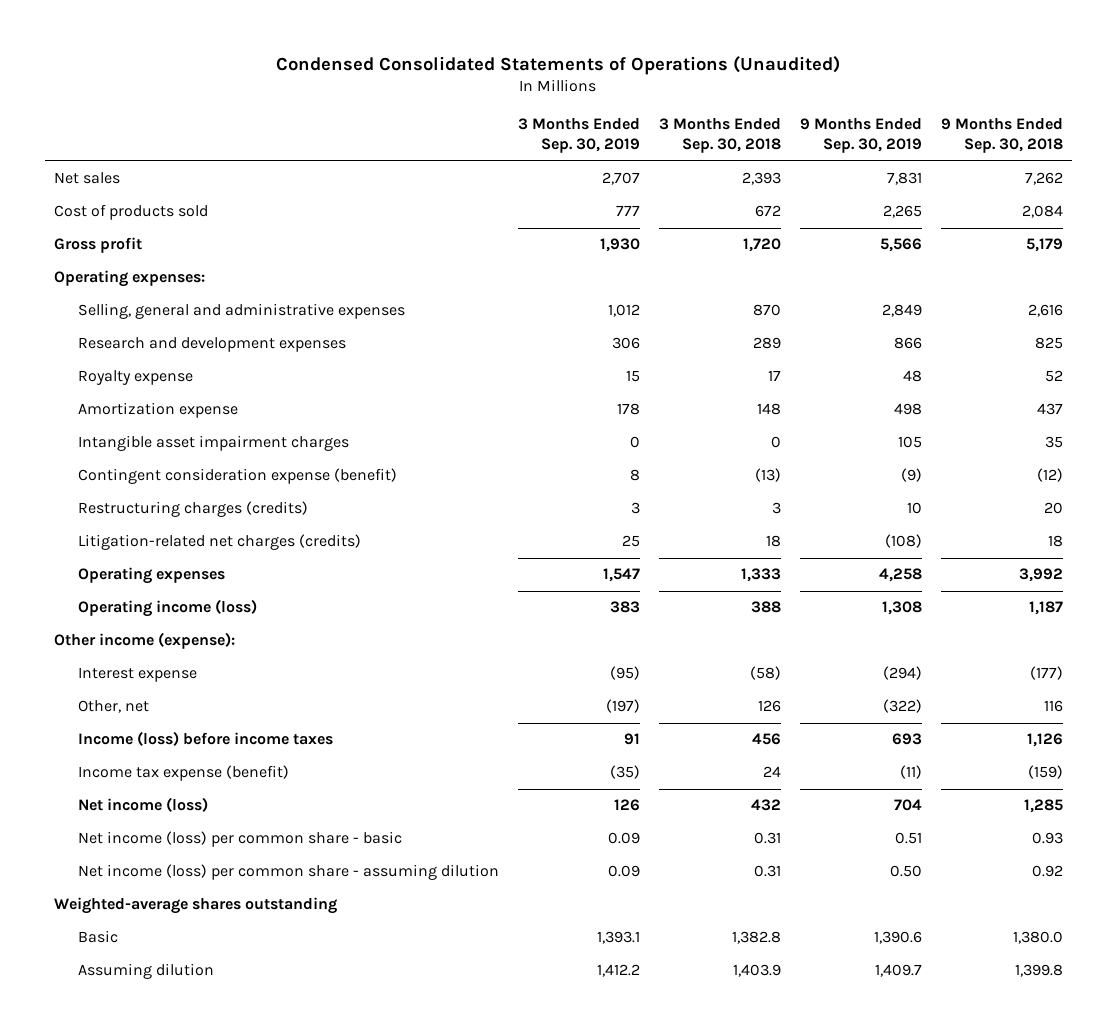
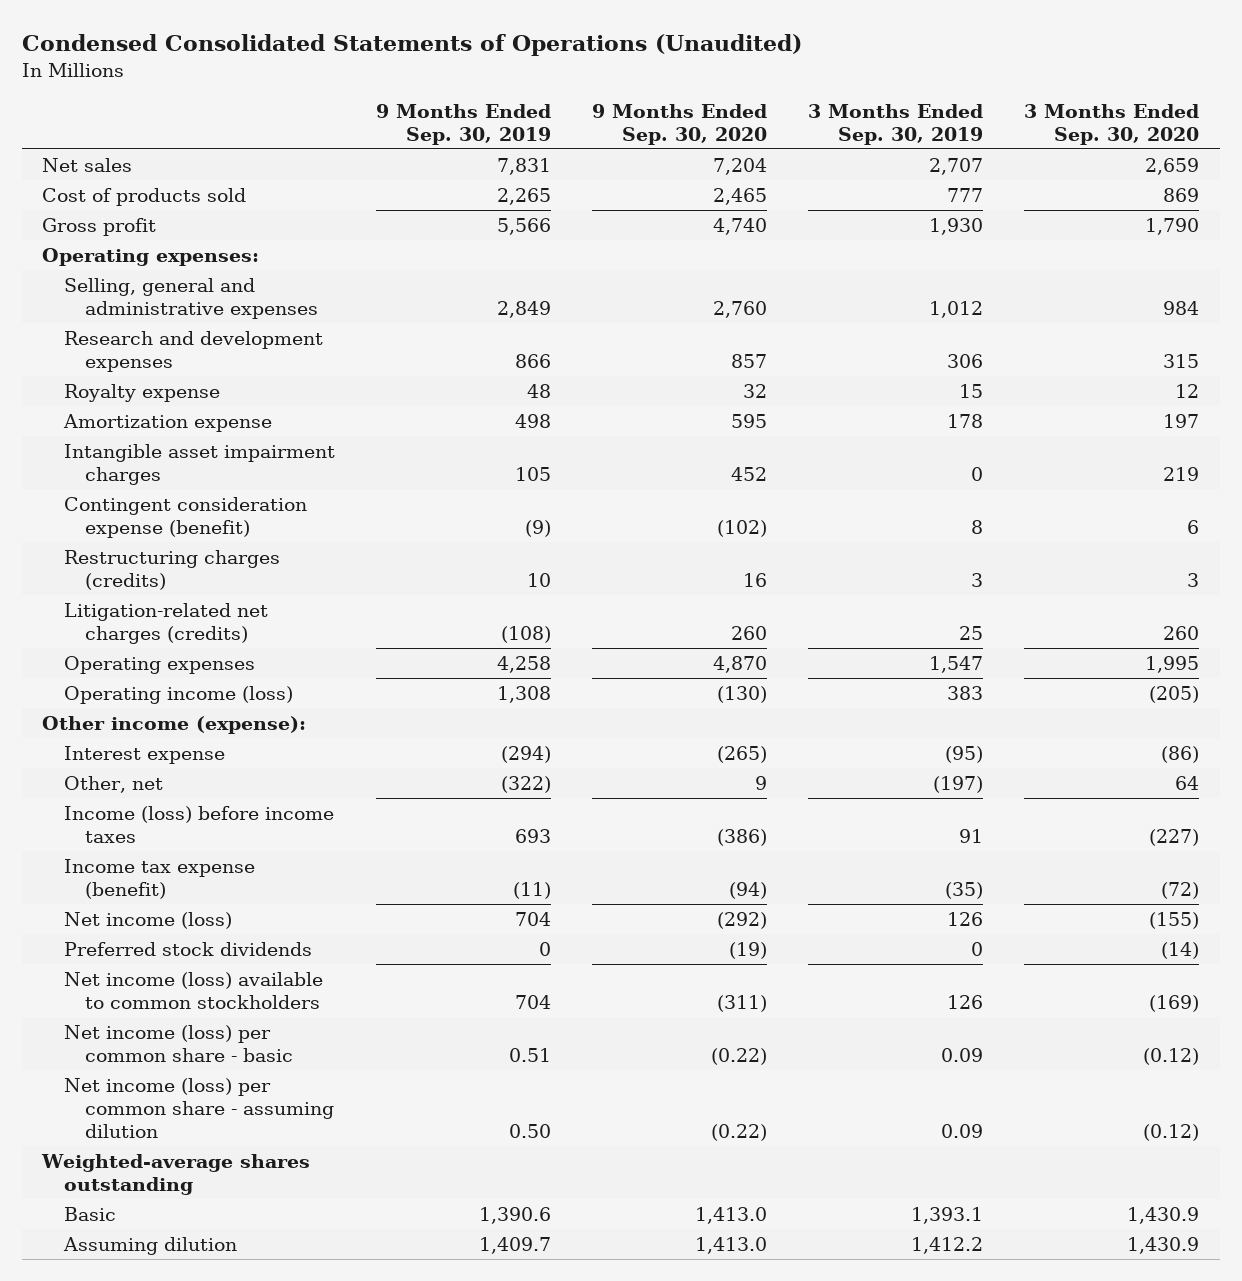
[659,117,782,154] 3 Months Ended Sep. 30, 2018 -> none
[940,117,1063,154] 9 Months Ended Sep. 30, 2018 -> none
none -> [592,104,768,146] 9 Months Ended Sep. 30, 2020
none -> [1024,104,1200,146] 3 Months Ended Sep. 30, 2020
none -> [63,941,312,956] Preferred stock dividends
none -> [63,971,323,1009] Net income (loss) available to common stockholders

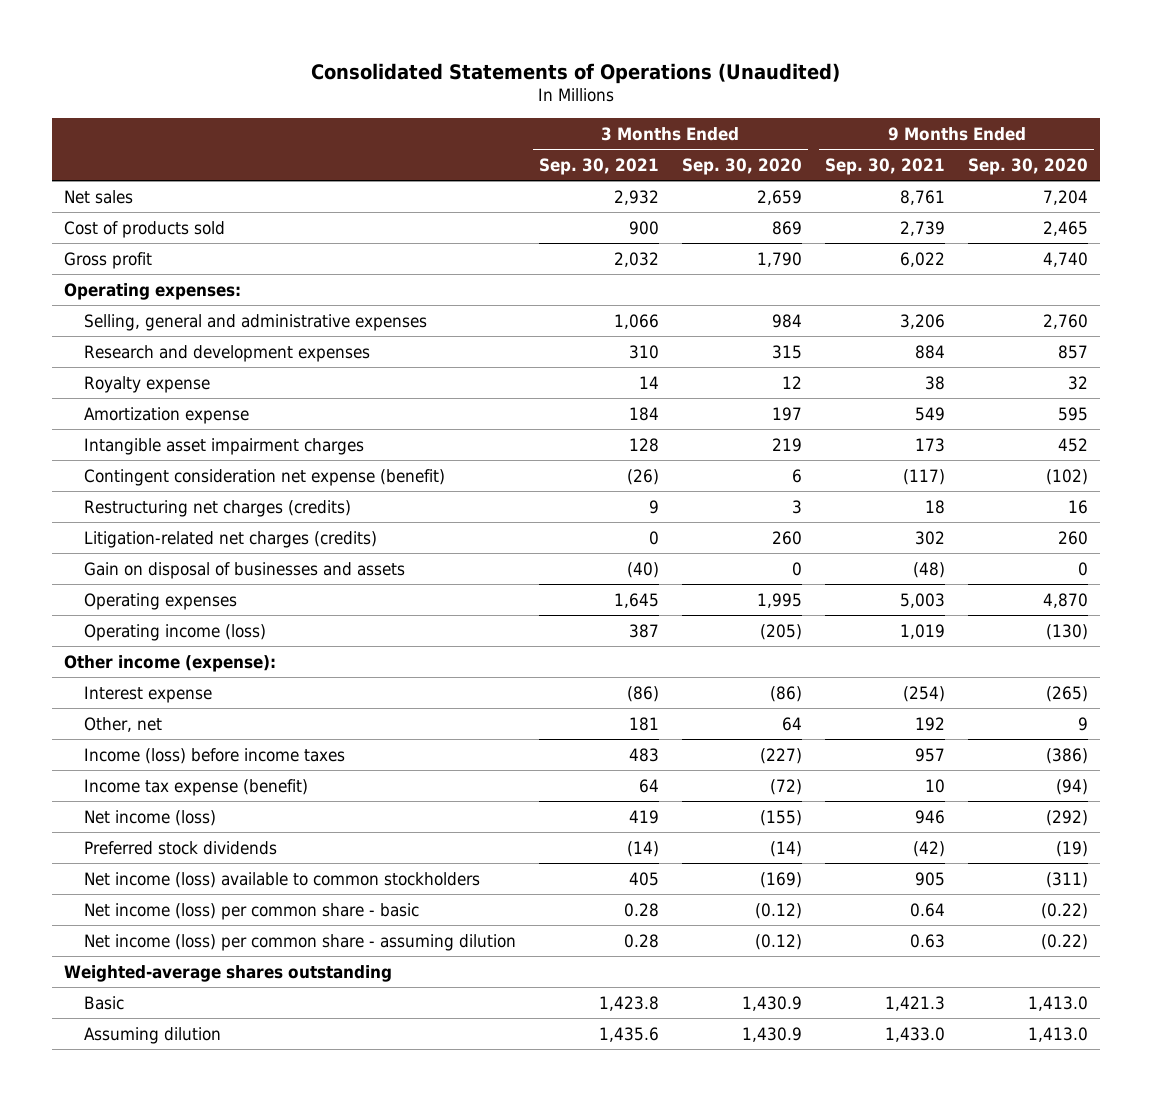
[21,34,802,57] Condensed Consolidated Statements of Operations (Unaudited) -> [311,62,841,84] Consolidated Statements of Operations (Unaudited)
[375,104,551,146] 9 Months Ended Sep. 30, 2019 -> none
[808,104,984,146] 3 Months Ended Sep. 30, 2019 -> none
none -> [538,157,659,175] Sep. 30, 2021
none -> [825,157,946,175] Sep. 30, 2021
[63,496,307,538] Contingent consideration expense (benefit) -> [83,468,445,486] Contingent consideration net expense (benefit)
[63,549,280,590] Restructuring charges (credits) -> [83,499,351,517] Restructuring net charges (credits)
none -> [83,561,405,579] Gain on disposal of businesses and assets

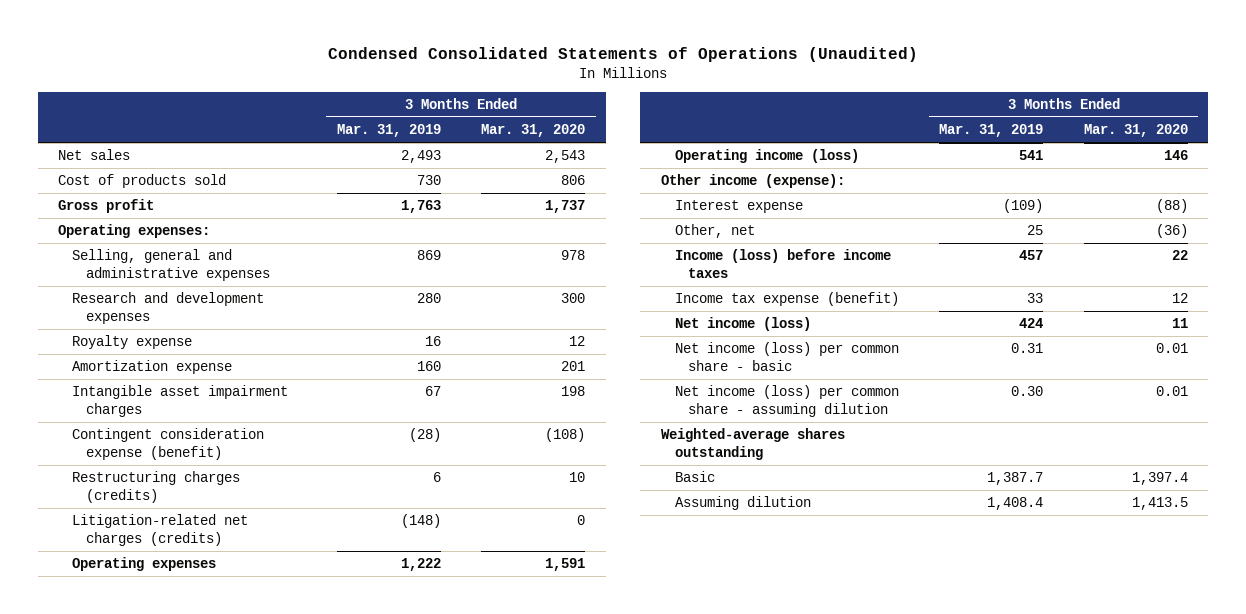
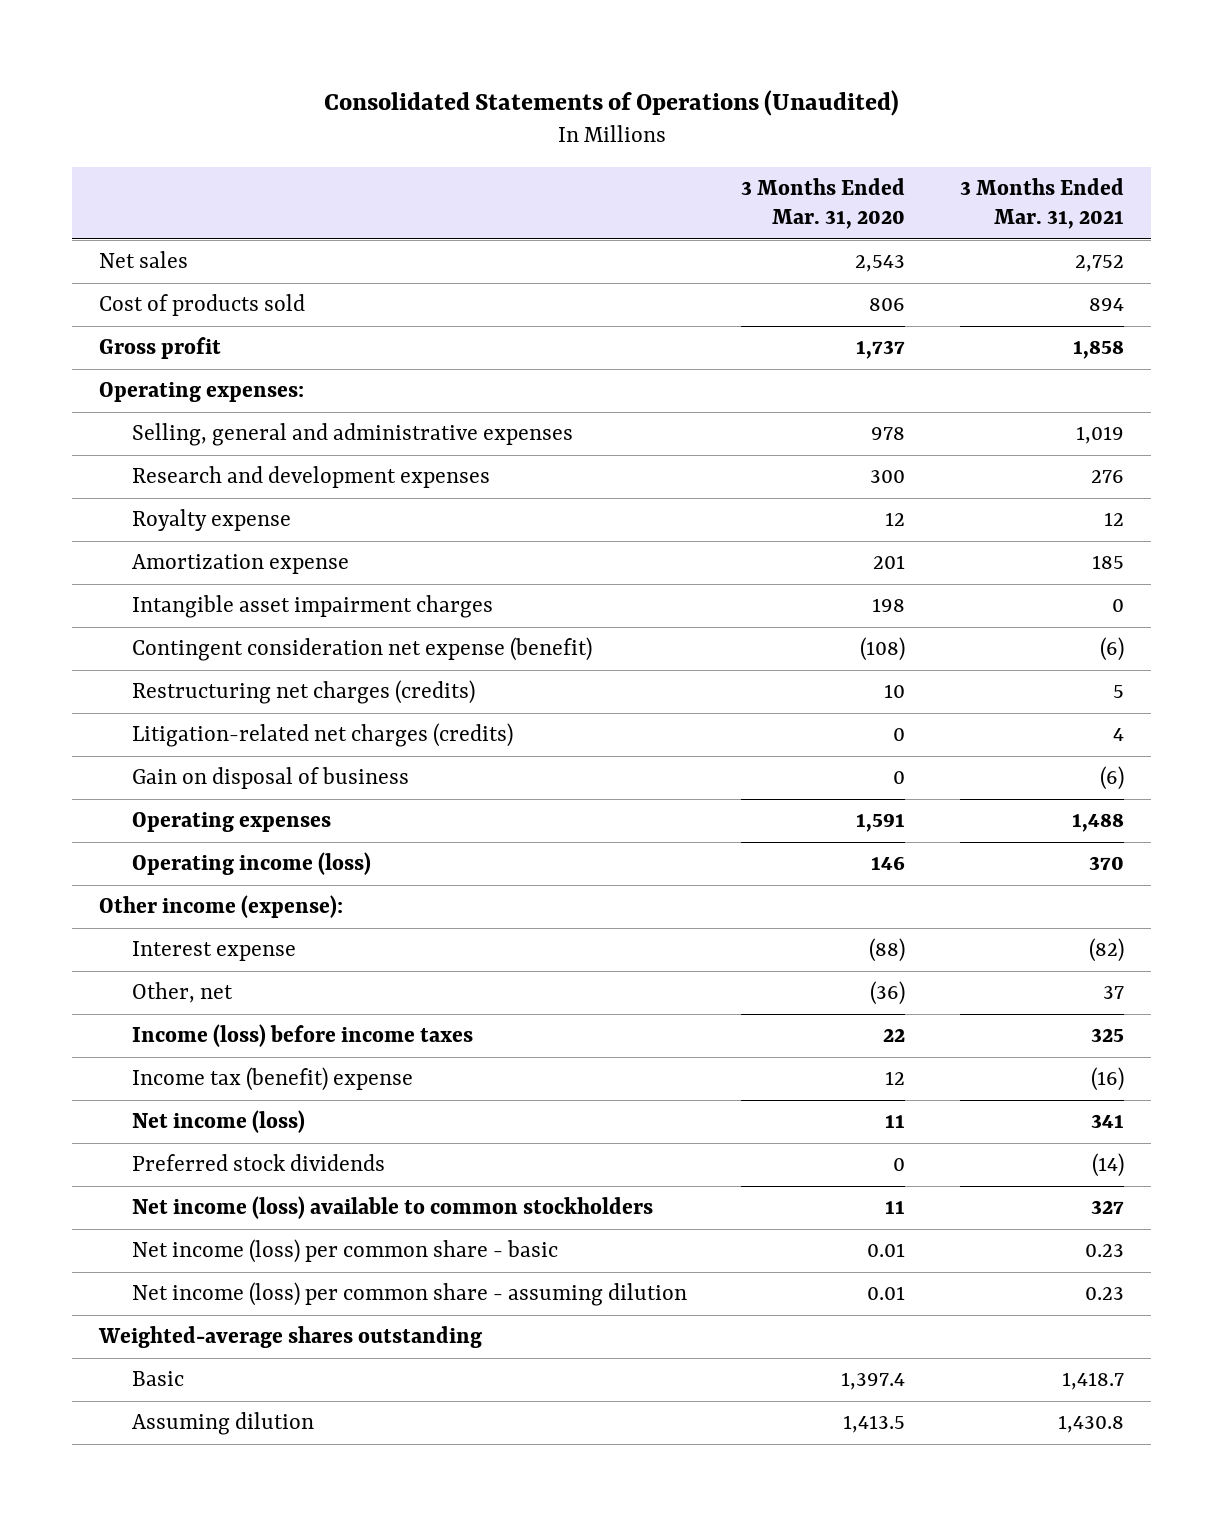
[327,47,918,63] Condensed Consolidated Statements of Operations (Unaudited) -> [323,89,899,116] Consolidated Statements of Operations (Unaudited)
[336,124,441,138] Mar. 31, 2019 -> none
none -> [959,177,1124,230] 3 Months Ended Mar. 31, 2021
[71,428,264,460] Contingent consideration expense (benefit) -> [131,637,592,662] Contingent consideration net expense (benefit)
[71,471,240,503] Restructuring charges (credits) -> [131,680,475,705] Restructuring net charges (credits)
none -> [131,767,409,790] Gain on disposal of business
[674,292,899,307] Income tax expense (benefit) -> [131,1067,413,1092] Income tax (benefit) expense
none -> [131,1154,385,1172] Preferred stock dividends
none -> [131,1196,653,1220] Net income (loss) available to common stockholders

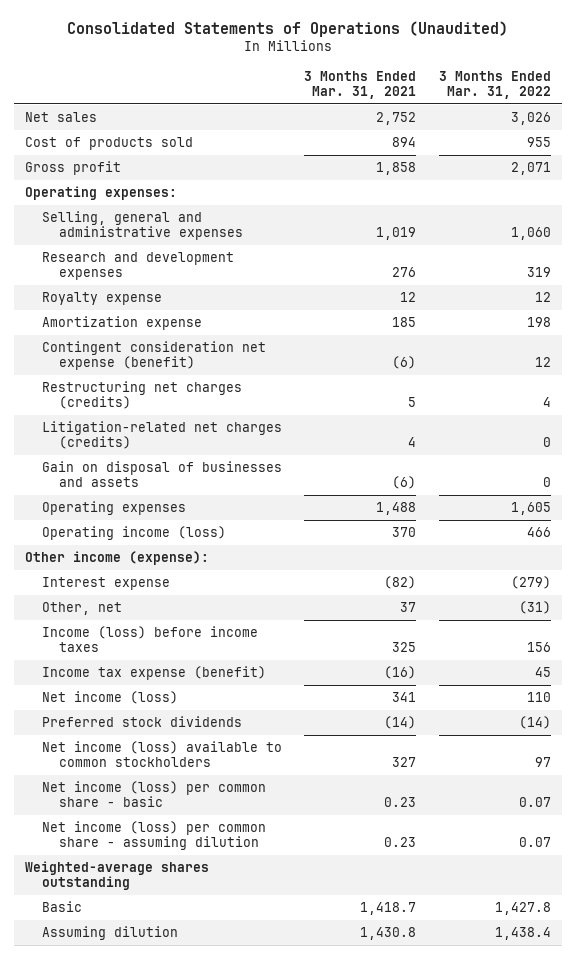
[741,177,906,230] 3 Months Ended Mar. 31, 2020 -> none
none -> [438,71,551,100] 3 Months Ended Mar. 31, 2022
[131,595,493,619] Intangible asset impairment charges -> none
[131,767,409,790] Gain on disposal of business -> [42,461,283,487] Gain on disposal of businesses and assets
[131,1067,413,1092] Income tax (benefit) expense -> [42,666,267,681] Income tax expense (benefit)

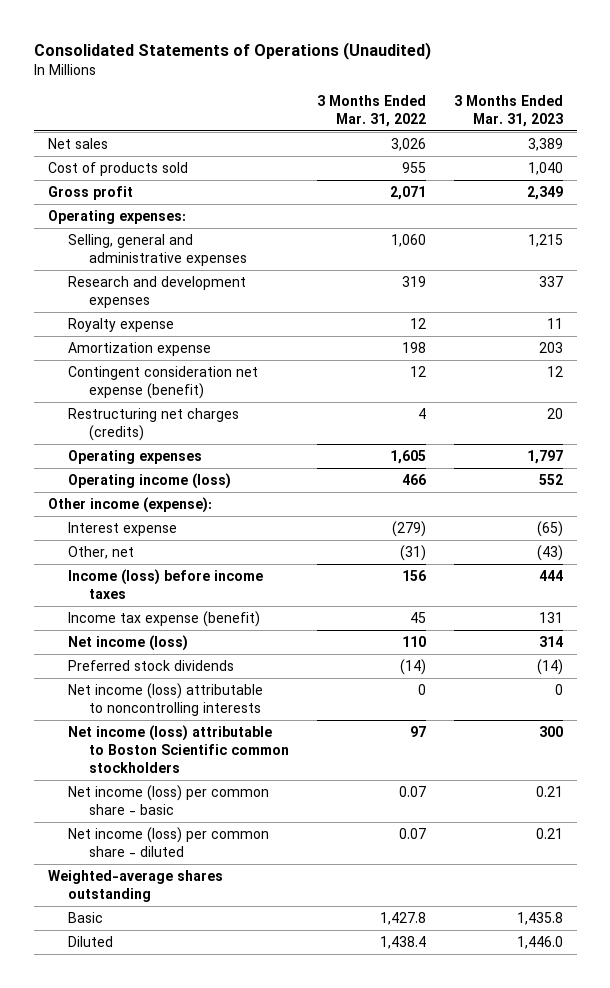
[304,71,417,100] 3 Months Ended Mar. 31, 2021 -> none
none -> [453,94,563,127] 3 Months Ended Mar. 31, 2023
[42,421,283,449] Litigation-related net charges (credits) -> none
[42,461,283,487] Gain on disposal of businesses and assets -> none
none -> [68,683,264,716] Net income (loss) attributable to noncontrolling interests
[42,741,283,767] Net income (loss) available to common stockholders -> [68,725,289,773] Net income (loss) attributable to Boston Scientific common stockholders
[42,821,267,850] Net income (loss) per common share - assuming dilution -> [68,827,270,857] Net income (loss) per common share - diluted
[42,926,179,941] Assuming dilution -> [68,936,114,948] Diluted

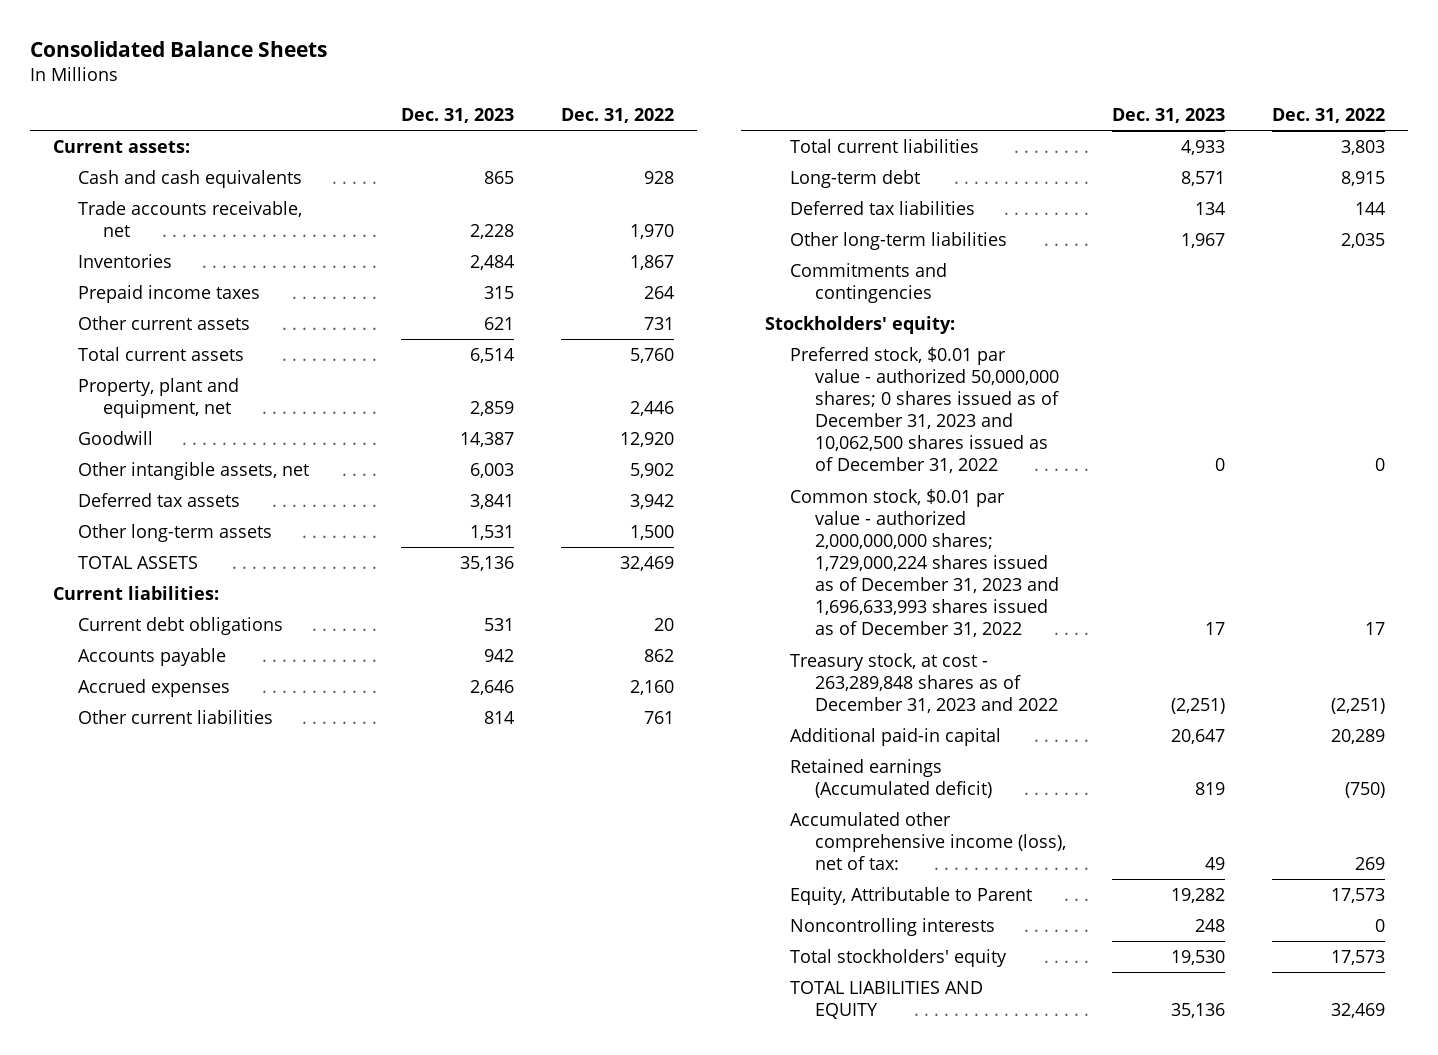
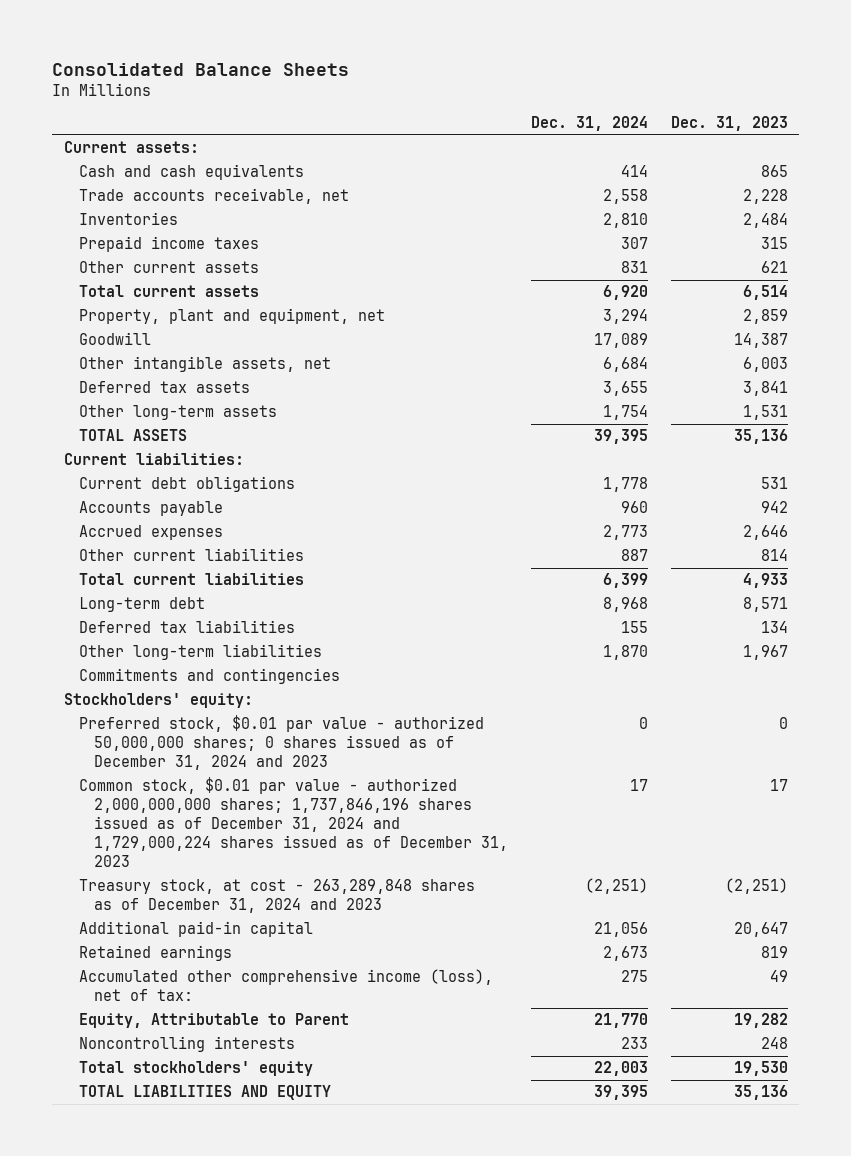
[560,107,674,123] Dec. 31, 2022 -> none
none -> [530,116,648,132] Dec. 31, 2024
[789,346,1059,474] Preferred stock, $0.01 par value - authorized 50,000,000 shares; 0 shares issued as of December 31, 2023 and 10,062,500 shares issued as of December 31, 2022 -> [78,715,484,771] Preferred stock, $0.01 par value - authorized 50,000,000 shares; 0 shares issued as of December 31, 2024 and 2023
[789,488,1059,638] Common stock, $0.01 par value - authorized 2,000,000,000 shares; 1,729,000,224 shares issued as of December 31, 2023 and 1,696,633,993 shares issued as of December 31, 2022 -> [78,777,509,868] Common stock, $0.01 par value - authorized 2,000,000,000 shares; 1,737,846,196 shares issued as of December 31, 2024 and 1,729,000,224 shares issued as of December 31, 2023
[789,652,1058,714] Treasury stock, at cost - 263,289,848 shares as of December 31, 2023 and 2022 -> [78,879,475,914] Treasury stock, at cost - 263,289,848 shares as of December 31, 2024 and 2023
[789,758,992,798] Retained earnings (Accumulated deficit) -> [78,945,232,962] Retained earnings

